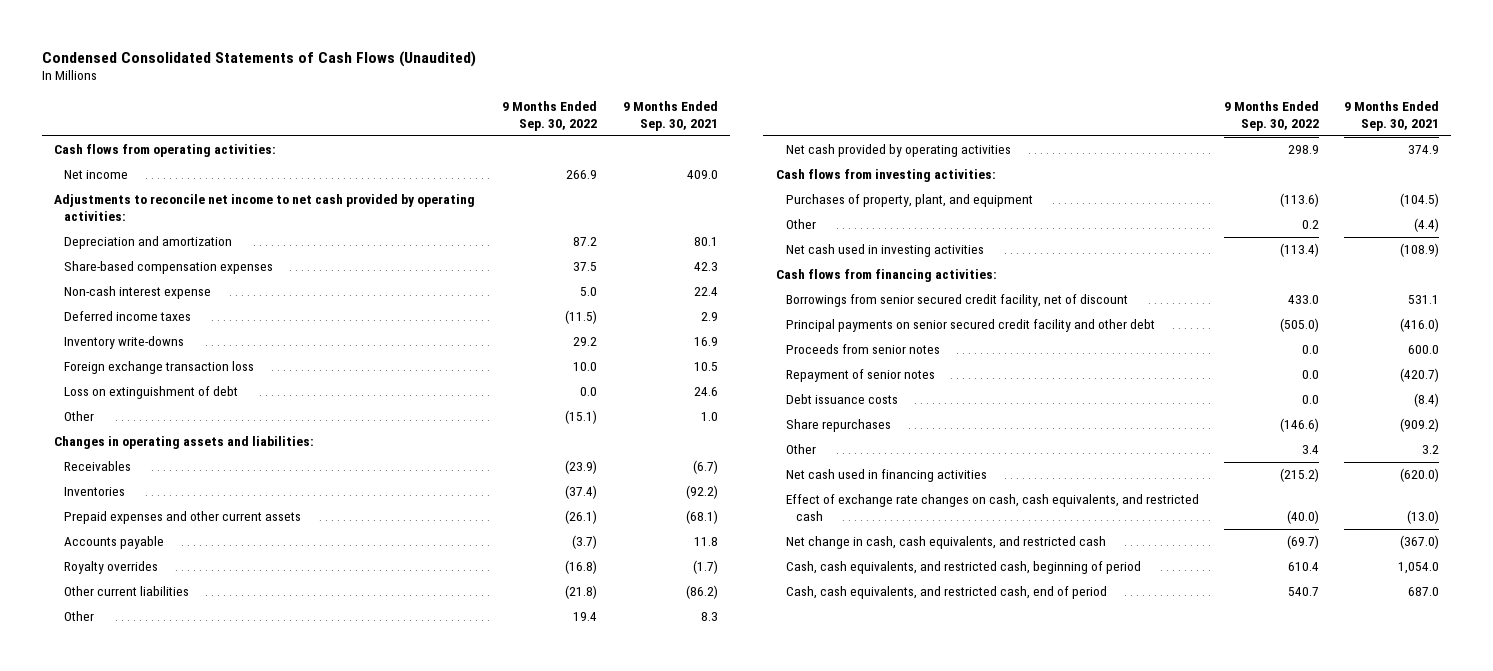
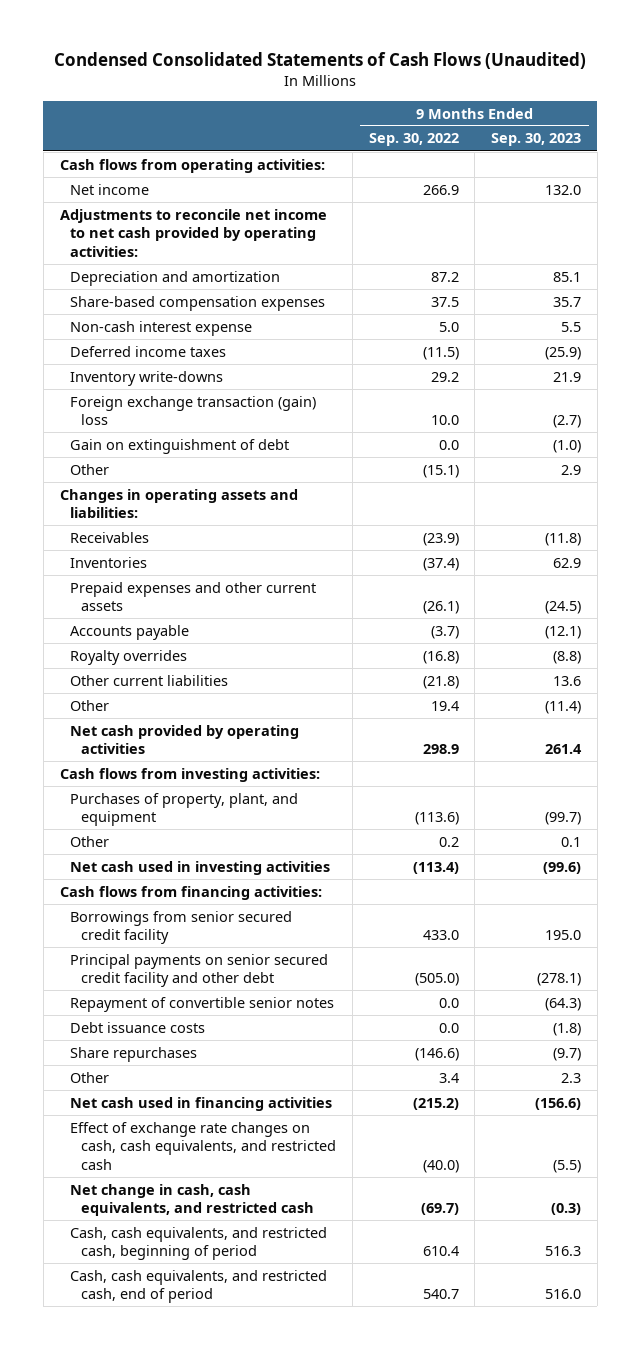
[622,101,718,131] 9 Months Ended Sep. 30, 2021 -> none
none -> [491,133,582,147] Sep. 30, 2023
[64,361,255,375] Foreign exchange transaction loss -> [70,395,317,426] Foreign exchange transaction (gain) loss
[64,386,239,400] Loss on extinguishment of debt -> [70,438,290,454] Gain on extinguishment of debt
[785,294,1128,308] Borrowings from senior secured credit facility, net of discount -> [70,910,293,945] Borrowings from senior secured credit facility
[785,344,940,355] Proceeds from senior notes -> none
[785,369,935,383] Repayment of senior notes -> [70,996,335,1012] Repayment of convertible senior notes

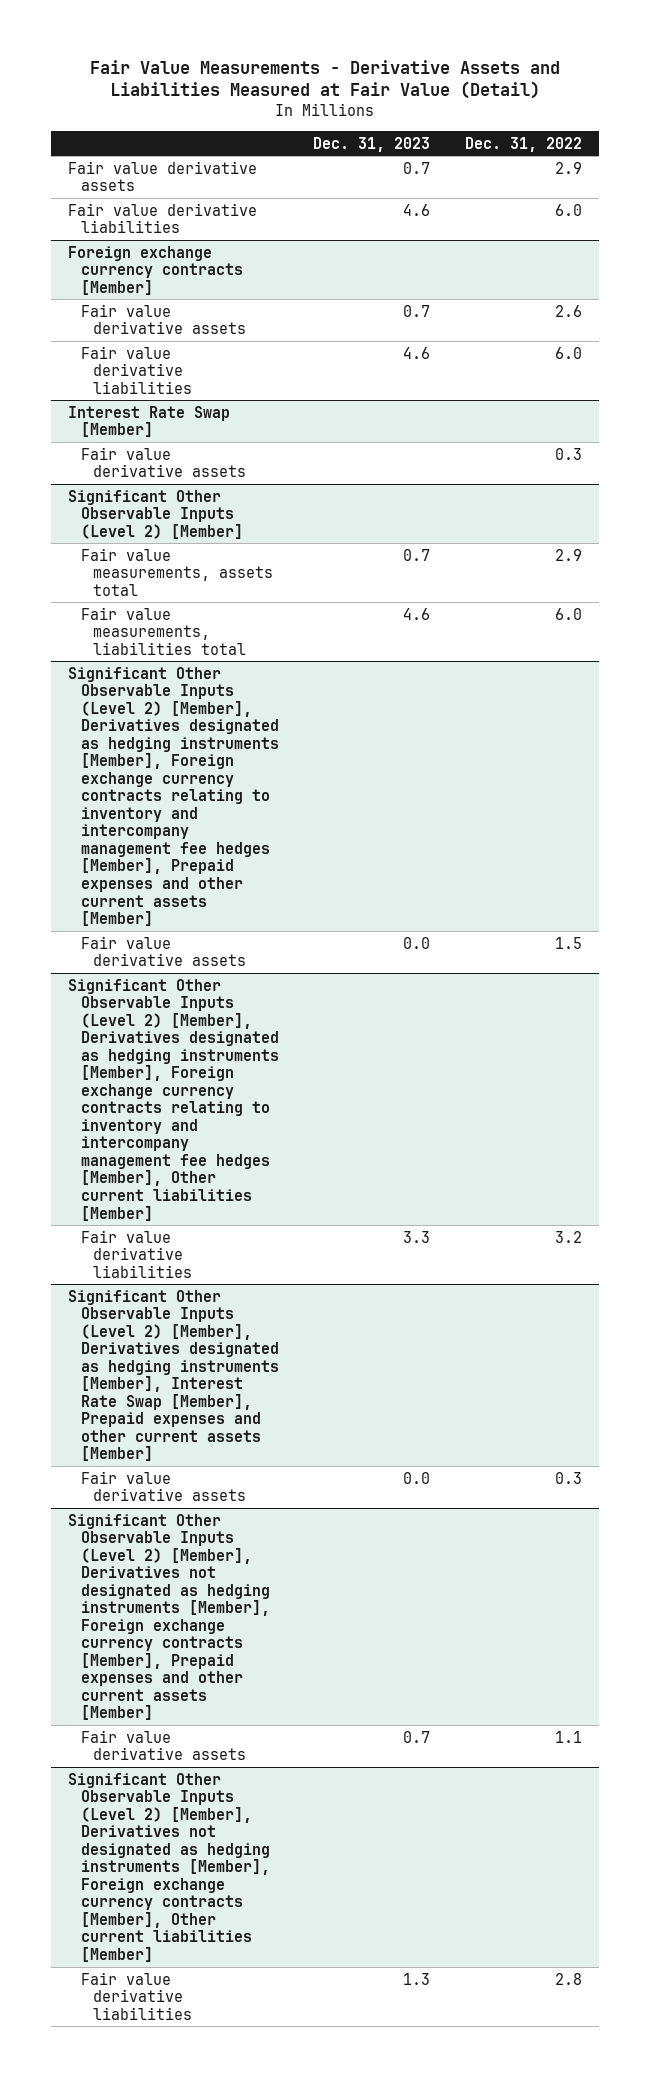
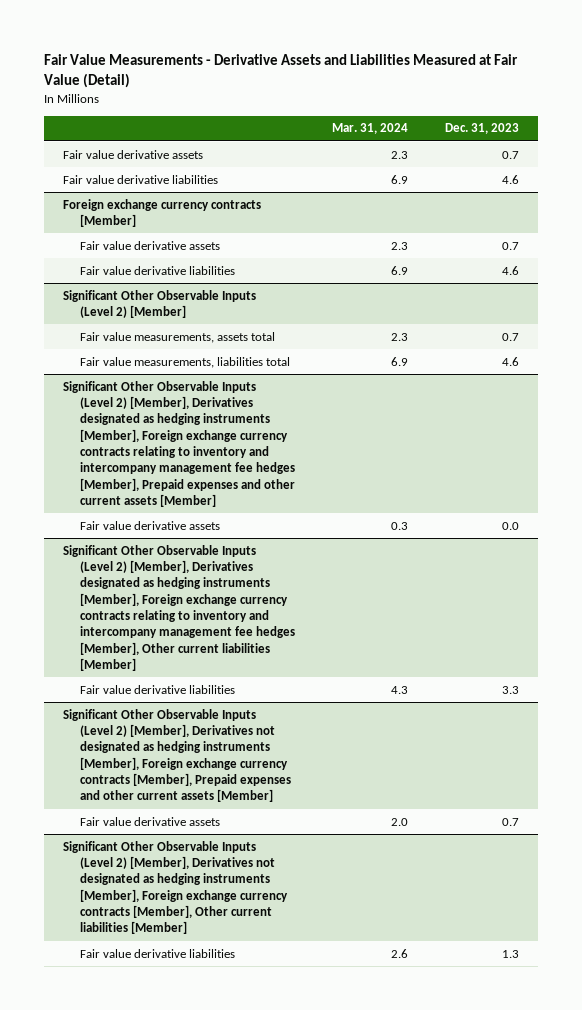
[464,136,582,152] Dec. 31, 2022 -> none
none -> [332,123,409,135] Mar. 31, 2024
[67,405,230,438] Interest Rate Swap [Member] -> none
[80,446,247,478] Fair value derivative assets -> none
[67,1289,279,1462] Significant Other Observable Inputs (Level 2) [Member], Derivatives designated as hedging instruments [Member], Interest Rate Swap [Member], Prepaid expenses and other current assets [Member] -> none
[80,1470,247,1502] Fair value derivative assets -> none

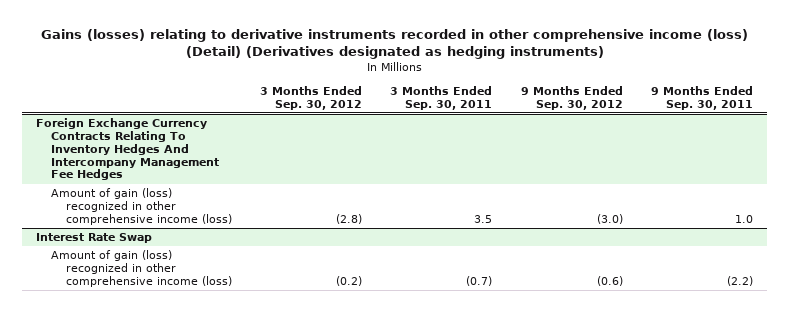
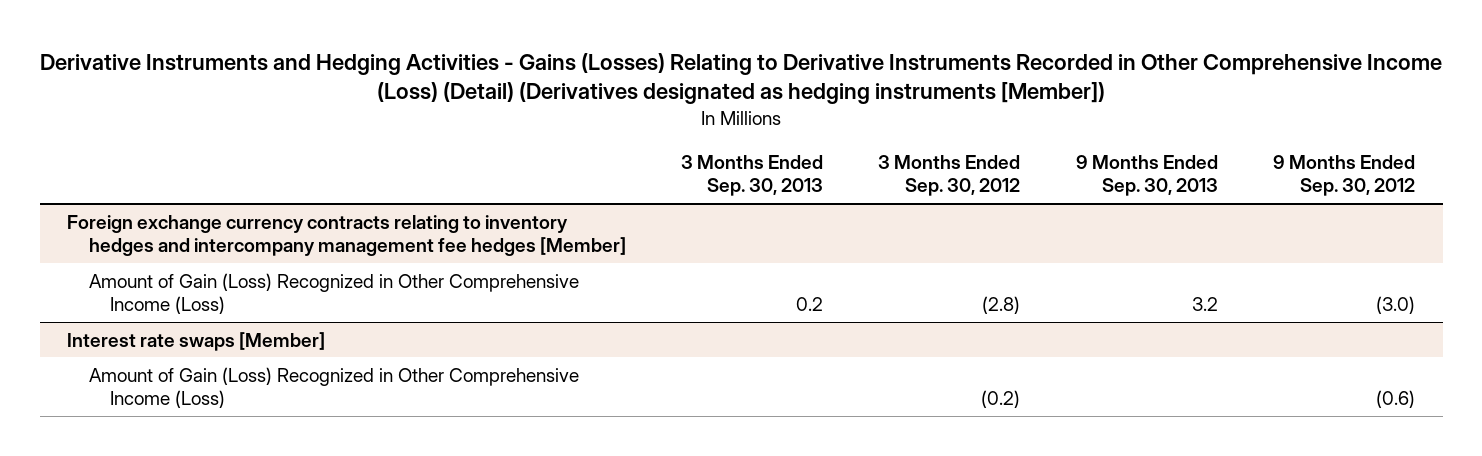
[40,28,748,59] Gains (losses) relating to derivative instruments recorded in other comprehensive income (loss) (Detail) (Derivatives designated as hedging instruments) -> [40,52,1443,105] Derivative Instruments and Hedging Activities - Gains (Losses) Relating to Derivative Instruments Recorded in Other Comprehensive Income (Loss) (Detail) (Derivatives designated as hedging instruments [Member])
[390,85,493,110] 3 Months Ended Sep. 30, 2011 -> none
[651,85,754,110] 9 Months Ended Sep. 30, 2011 -> none
none -> [680,155,823,197] 3 Months Ended Sep. 30, 2013
none -> [1075,155,1218,197] 9 Months Ended Sep. 30, 2013
[35,118,219,181] Foreign Exchange Currency Contracts Relating To Inventory Hedges And Intercompany Management Fee Hedges -> [67,214,626,256] Foreign exchange currency contracts relating to inventory hedges and intercompany management fee hedges [Member]
[50,188,232,225] Amount of gain (loss) recognized in other comprehensive income (loss) -> [88,272,579,314] Amount of Gain (Loss) Recognized in Other Comprehensive Income (Loss)
[35,233,152,244] Interest Rate Swap -> [67,331,326,351] Interest rate swaps [Member]
[50,250,232,287] Amount of gain (loss) recognized in other comprehensive income (loss) -> [88,366,579,408] Amount of Gain (Loss) Recognized in Other Comprehensive Income (Loss)

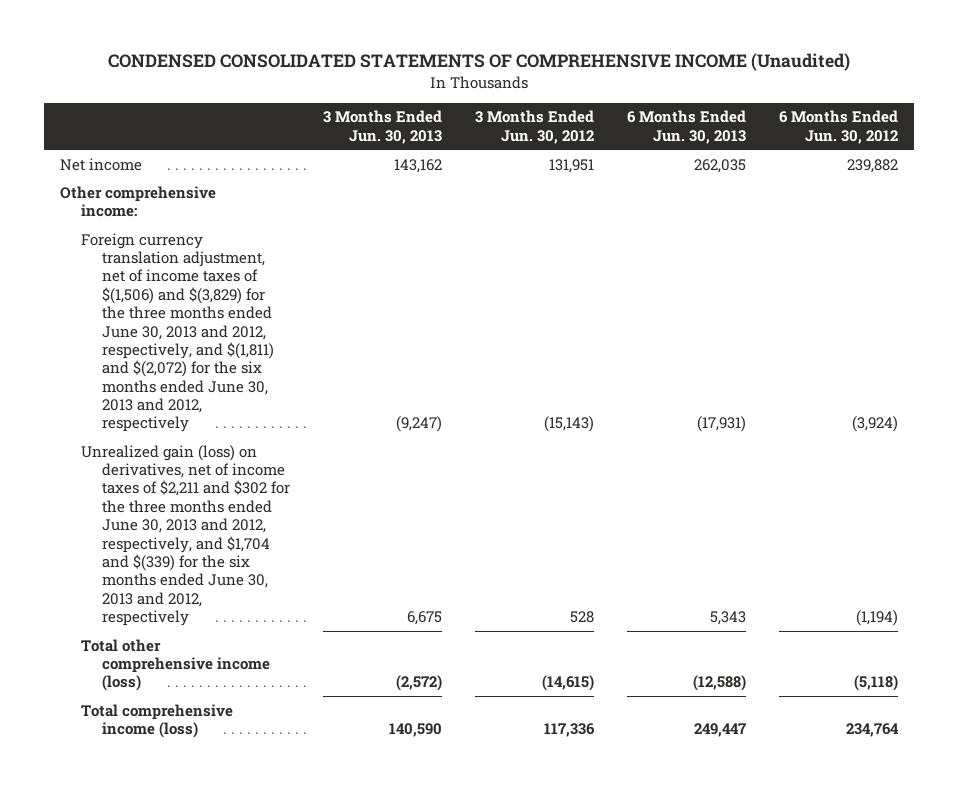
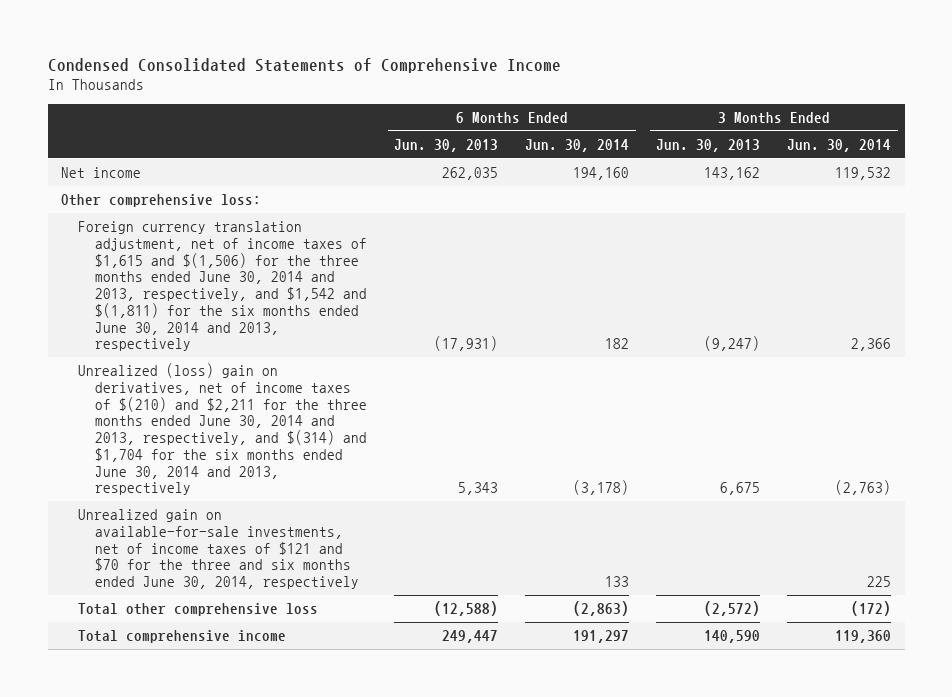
[108,53,851,72] CONDENSED CONSOLIDATED STATEMENTS OF COMPREHENSIVE INCOME (Unaudited) -> [47,57,561,73] Condensed Consolidated Statements of Comprehensive Income
[474,110,594,144] 3 Months Ended Jun. 30, 2012 -> none
[778,110,898,144] 6 Months Ended Jun. 30, 2012 -> none
none -> [525,138,630,152] Jun. 30, 2014
none -> [787,138,892,152] Jun. 30, 2014
[60,185,217,218] Other comprehensive income: -> [61,194,262,208] Other comprehensive loss:
[81,232,275,433] Foreign currency translation adjustment, net of income taxes of $(1,506) and $(3,829) for the three months ended June 30, 2013 and 2012, respectively, and $(1,811) and $(2,072) for the six months ended June 30, 2013 and 2012, respectively -> [78,221,368,352] Foreign currency translation adjustment, net of income taxes of $1,615 and $(1,506) for the three months ended June 30, 2014 and 2013, respectively, and $1,542 and $(1,811) for the six months ended June 30, 2014 and 2013, respectively
[81,444,291,626] Unrealized gain (loss) on derivatives, net of income taxes of $2,211 and $302 for the three months ended June 30, 2013 and 2012, respectively, and $1,704 and $(339) for the six months ended June 30, 2013 and 2012, respectively -> [78,363,368,496] Unrealized (loss) gain on derivatives, net of income taxes of $(210) and $2,211 for the three months ended June 30, 2014 and 2013, respectively, and $(314) and $1,704 for the six months ended June 30, 2014 and 2013, respectively
none -> [78,509,360,590] Unrealized gain on available-for-sale investments, net of income taxes of $121 and $70 for the three and six months ended June 30, 2014, respectively
[81,638,271,692] Total other comprehensive income (loss) -> [78,603,319,617] Total other comprehensive loss
[81,703,234,739] Total comprehensive income (loss) -> [78,630,287,644] Total comprehensive income

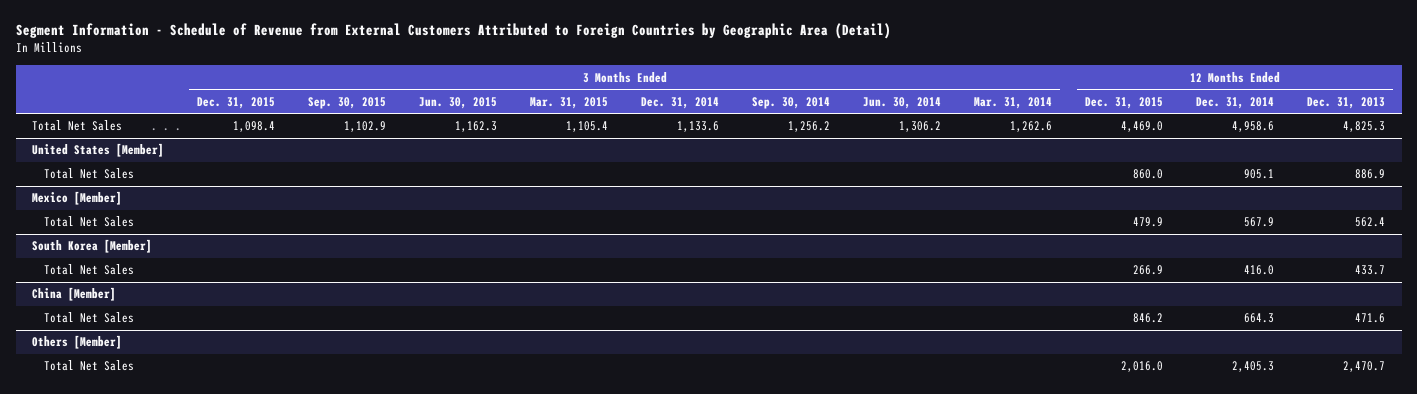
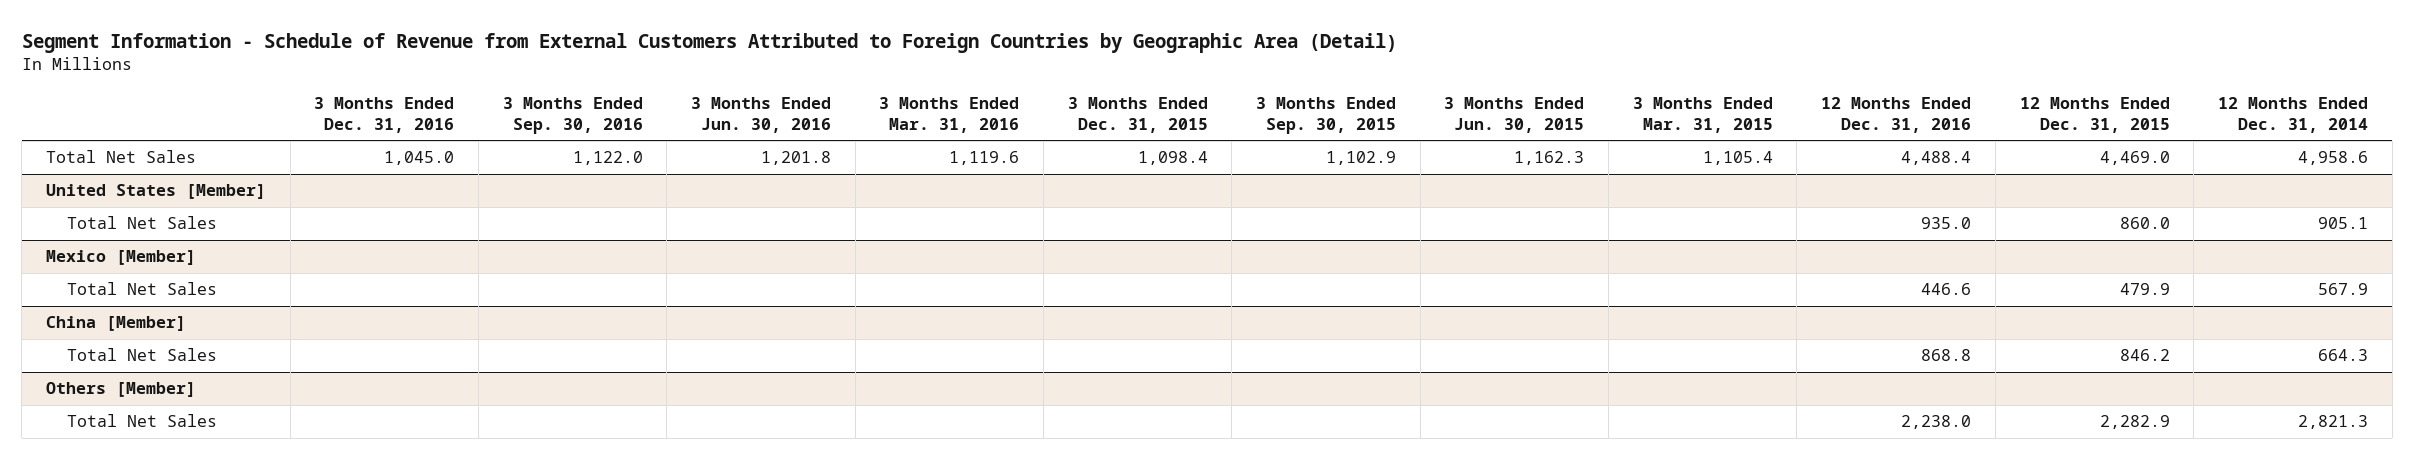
[641,96,720,109] Dec. 31, 2014 -> none
[752,96,831,109] Sep. 30, 2014 -> none
[863,96,942,109] Jun. 30, 2014 -> none
[974,96,1053,109] Mar. 31, 2014 -> none
[1307,96,1386,109] Dec. 31, 2013 -> none
none -> [314,97,455,134] 3 Months Ended Dec. 31, 2016
none -> [502,97,643,135] 3 Months Ended Sep. 30, 2016
none -> [690,97,831,134] 3 Months Ended Jun. 30, 2016
none -> [879,97,1020,134] 3 Months Ended Mar. 31, 2016
none -> [1821,97,1972,134] 12 Months Ended Dec. 31, 2016
[32,239,153,254] South Korea [Member] -> none
[44,264,135,276] Total Net Sales -> none
[1121,361,1164,373] 2,016.0 -> [2099,415,2170,430] 2,282.9
[1232,361,1275,373] 2,405.3 -> [2297,415,2368,430] 2,821.3

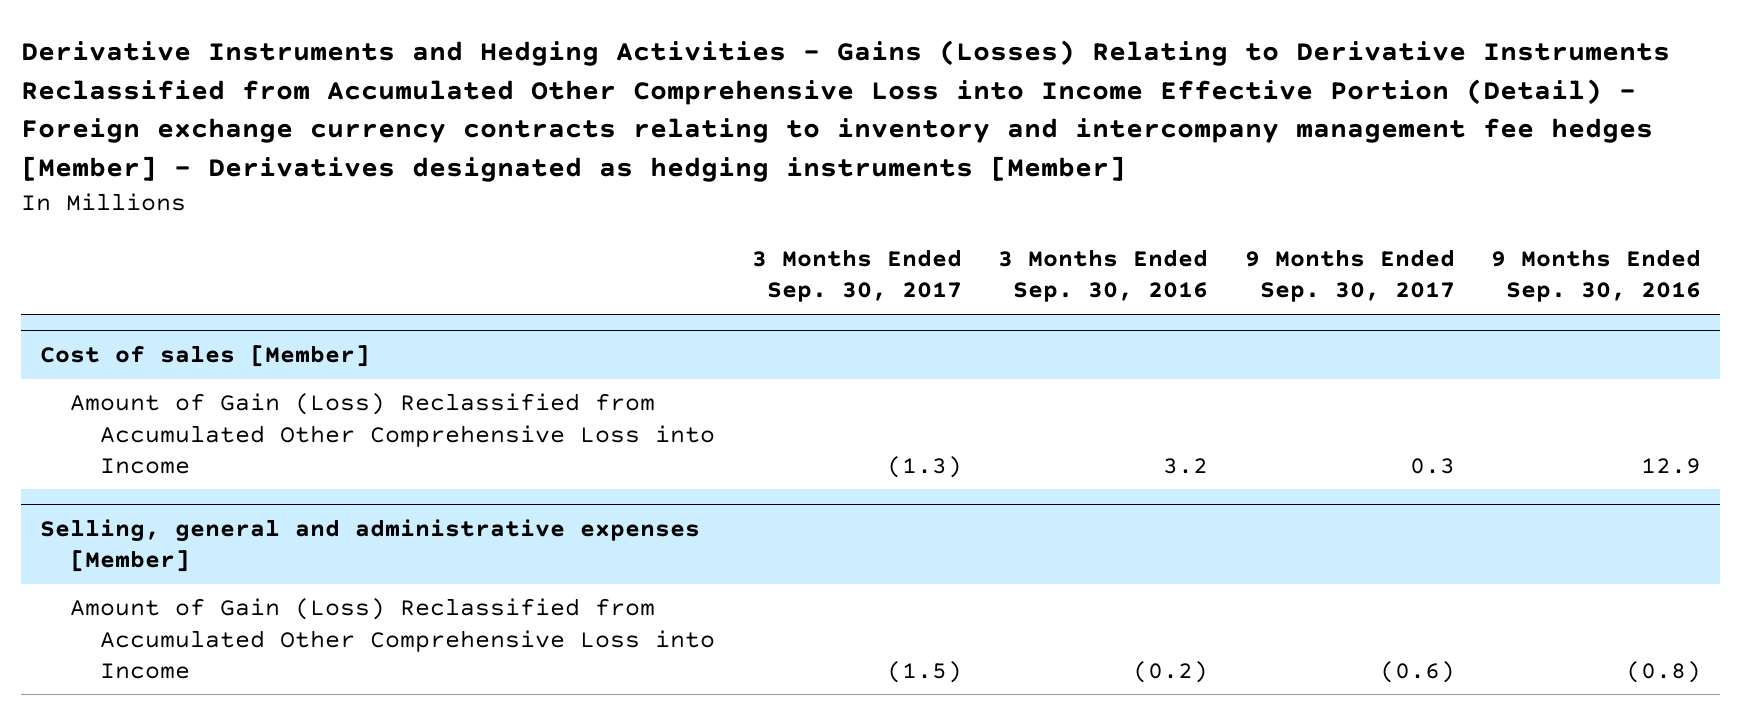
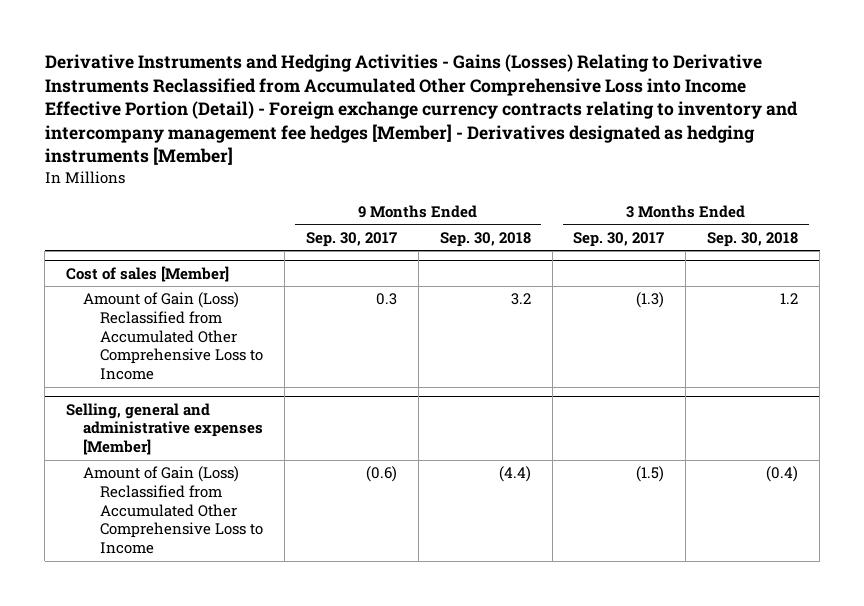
[998,249,1209,303] 3 Months Ended Sep. 30, 2016 -> none
[1491,249,1702,303] 9 Months Ended Sep. 30, 2016 -> none
none -> [439,231,531,247] Sep. 30, 2018
none -> [707,231,799,247] Sep. 30, 2018
[69,393,716,474] Amount of Gain (Loss) Reclassified from Accumulated Other Comprehensive Loss into Income -> [83,292,264,381] Amount of Gain (Loss) Reclassified from Accumulated Other Comprehensive Loss to Income
[69,598,716,679] Amount of Gain (Loss) Reclassified from Accumulated Other Comprehensive Loss into Income -> [83,466,264,555] Amount of Gain (Loss) Reclassified from Accumulated Other Comprehensive Loss to Income

